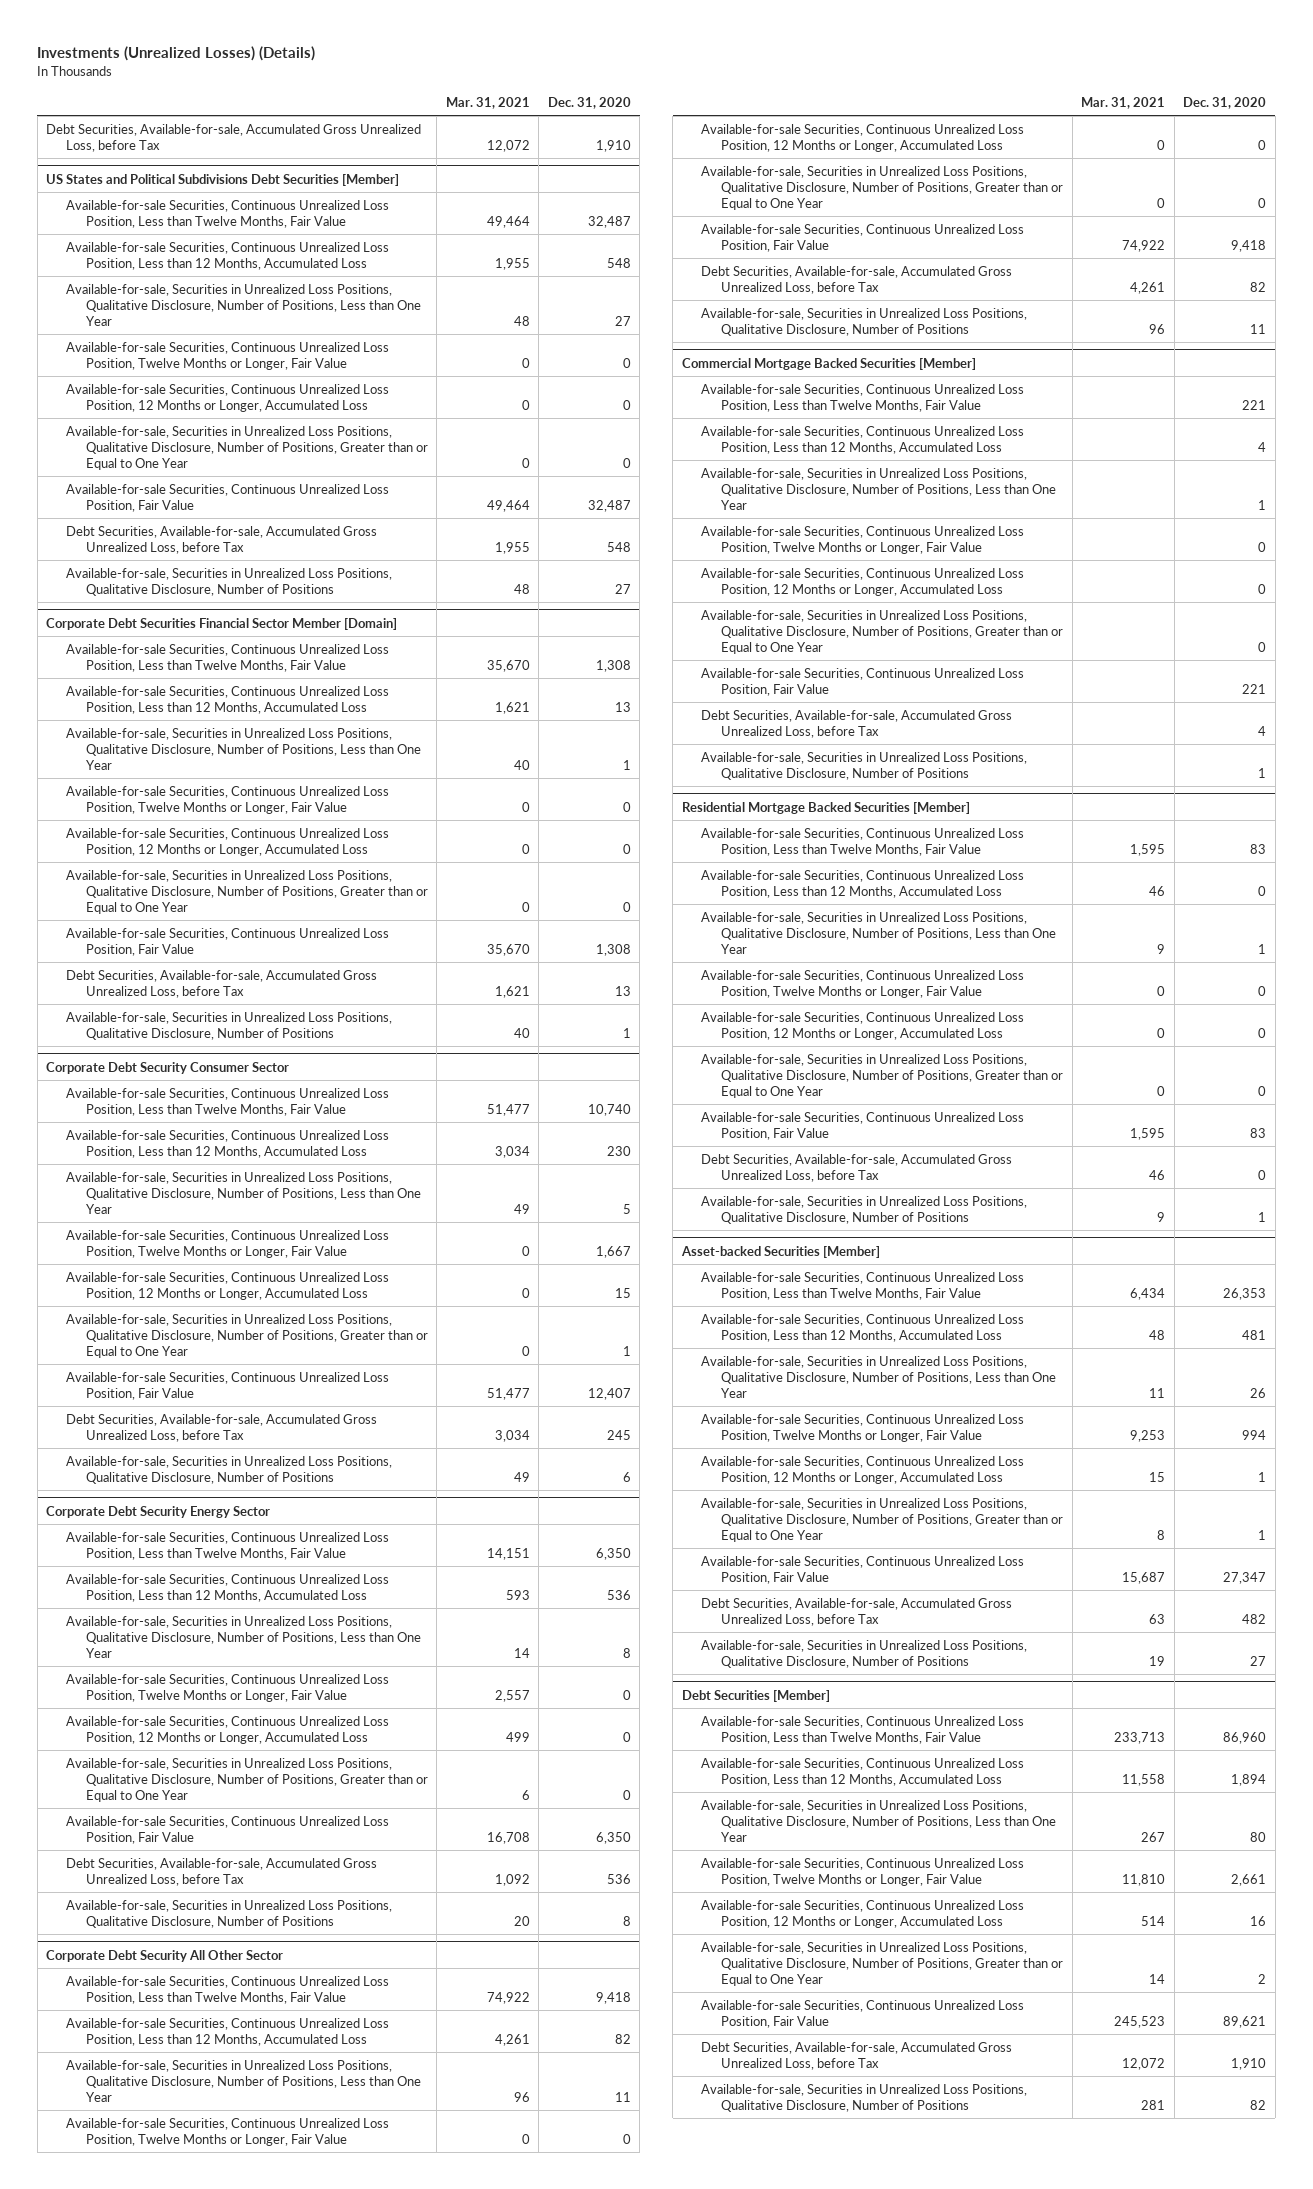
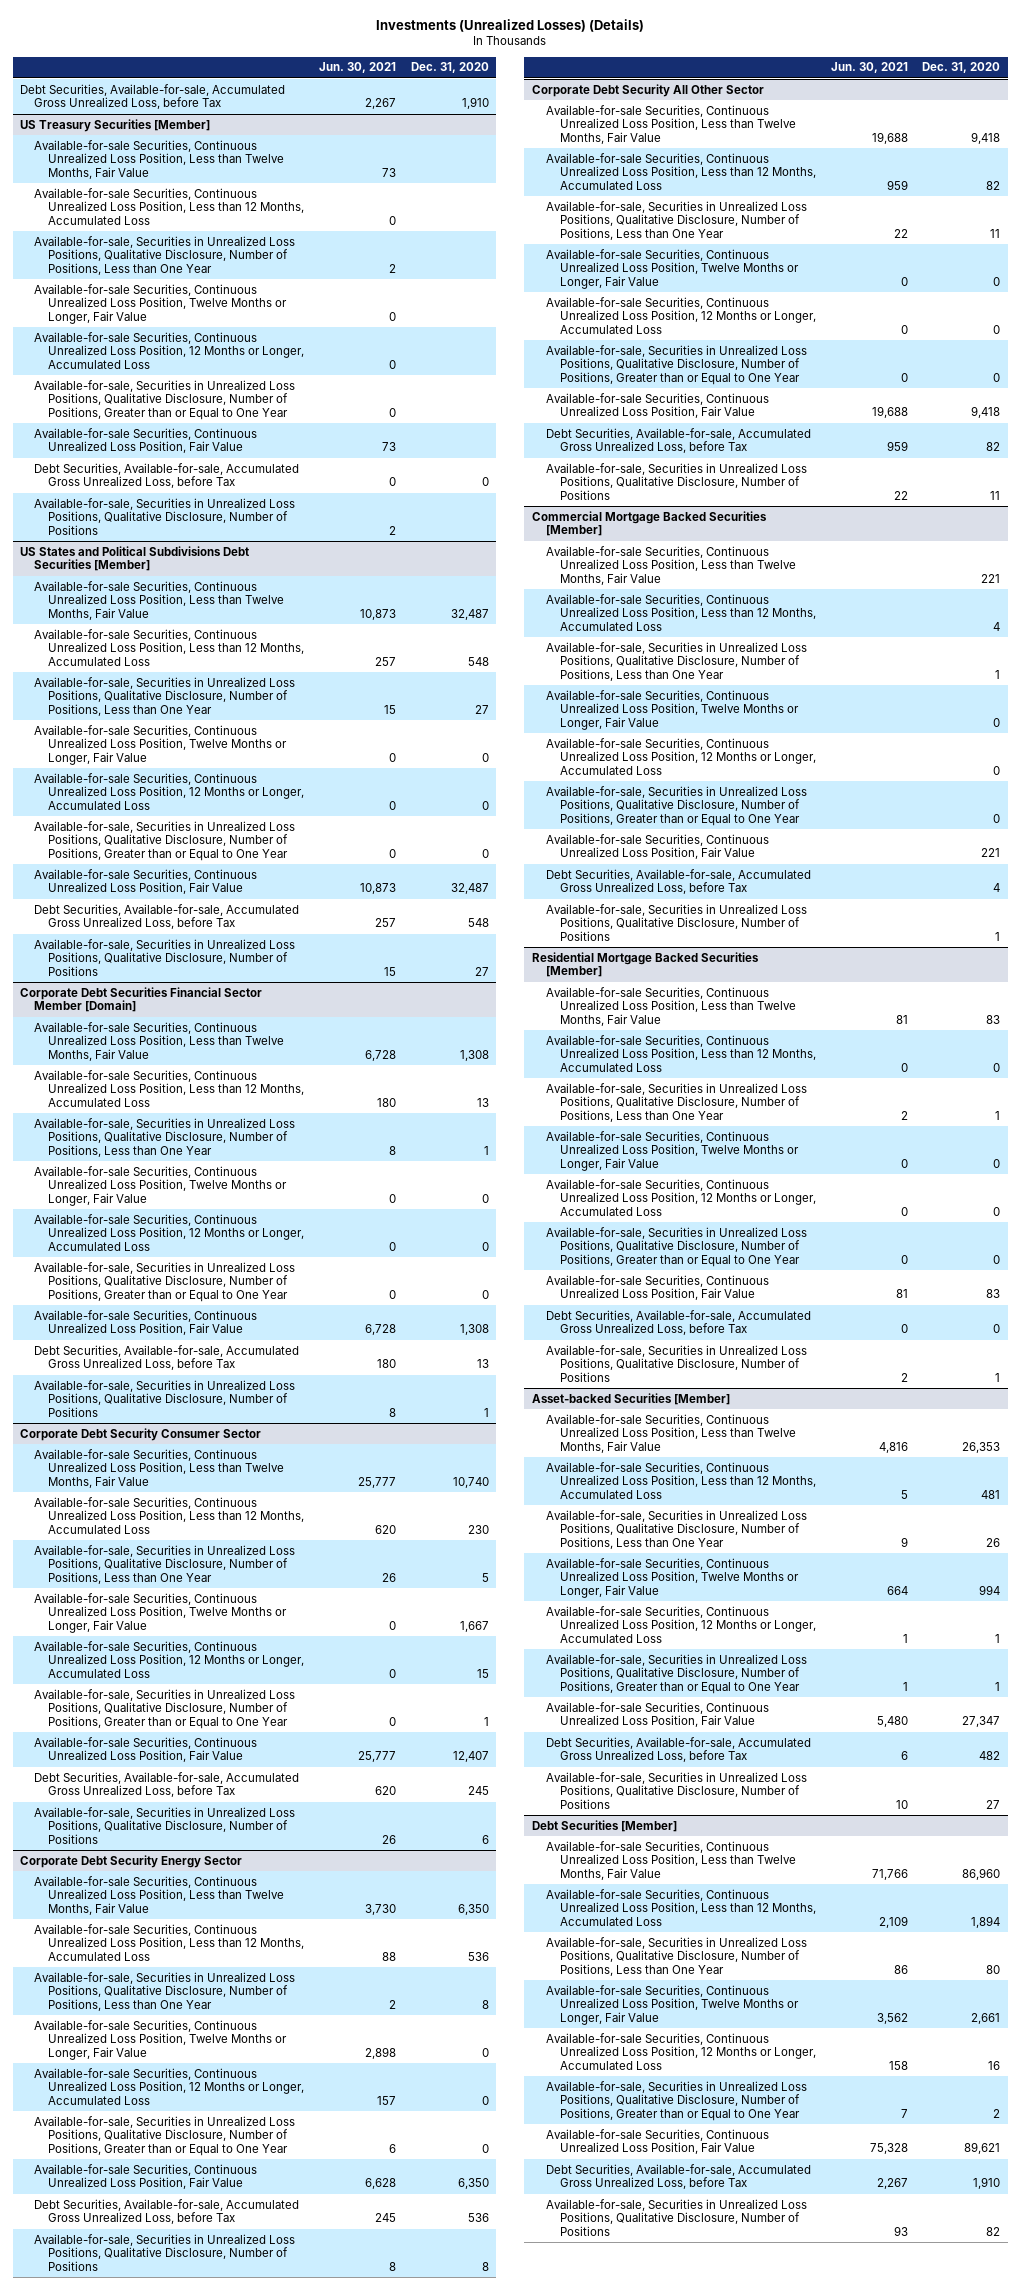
[445,96,530,109] Mar. 31, 2021 -> none
none -> [318,62,396,74] Jun. 30, 2021
none -> [19,118,210,132] US Treasury Securities [Member]
none -> [34,139,285,179] Available-for-sale Securities, Continuous Unrealized Loss Position, Less than Twelve Months, Fair Value
none -> [34,187,305,225] Available-for-sale Securities, Continuous Unrealized Loss Position, Less than 12 Months, Accumulated Loss
none -> [34,235,296,275] Available-for-sale, Securities in Unrealized Loss Positions, Qualitative Disclosure, Number of Positions, Less than One Year
none -> [34,283,288,324] Available-for-sale Securities, Continuous Unrealized Loss Position, Twelve Months or Longer, Fair Value
none -> [34,331,305,369] Available-for-sale Securities, Continuous Unrealized Loss Position, 12 Months or Longer, Accumulated Loss
none -> [34,379,296,420] Available-for-sale, Securities in Unrealized Loss Positions, Qualitative Disclosure, Number of Positions, Greater than or Equal to One Year
none -> [34,427,258,454] Available-for-sale Securities, Continuous Unrealized Loss Position, Fair Value
none -> [34,462,300,489] Debt Securities, Available-for-sale, Accumulated Gross Unrealized Loss, before Tax
none -> [34,497,296,535] Available-for-sale, Securities in Unrealized Loss Positions, Qualitative Disclosure, Number of Positions

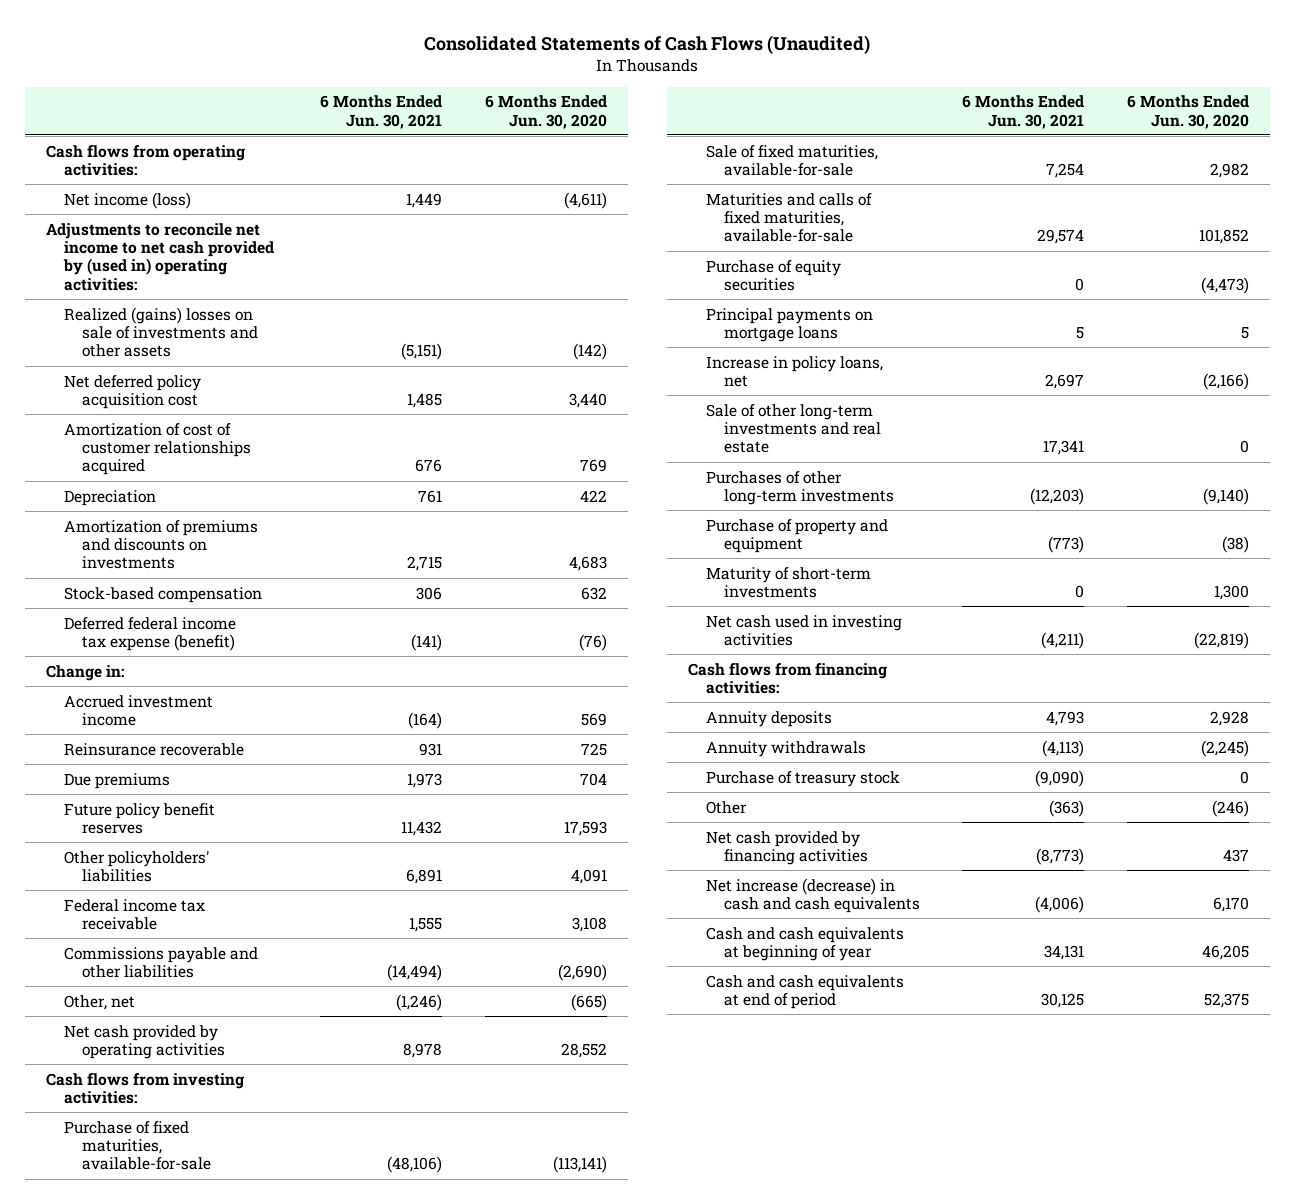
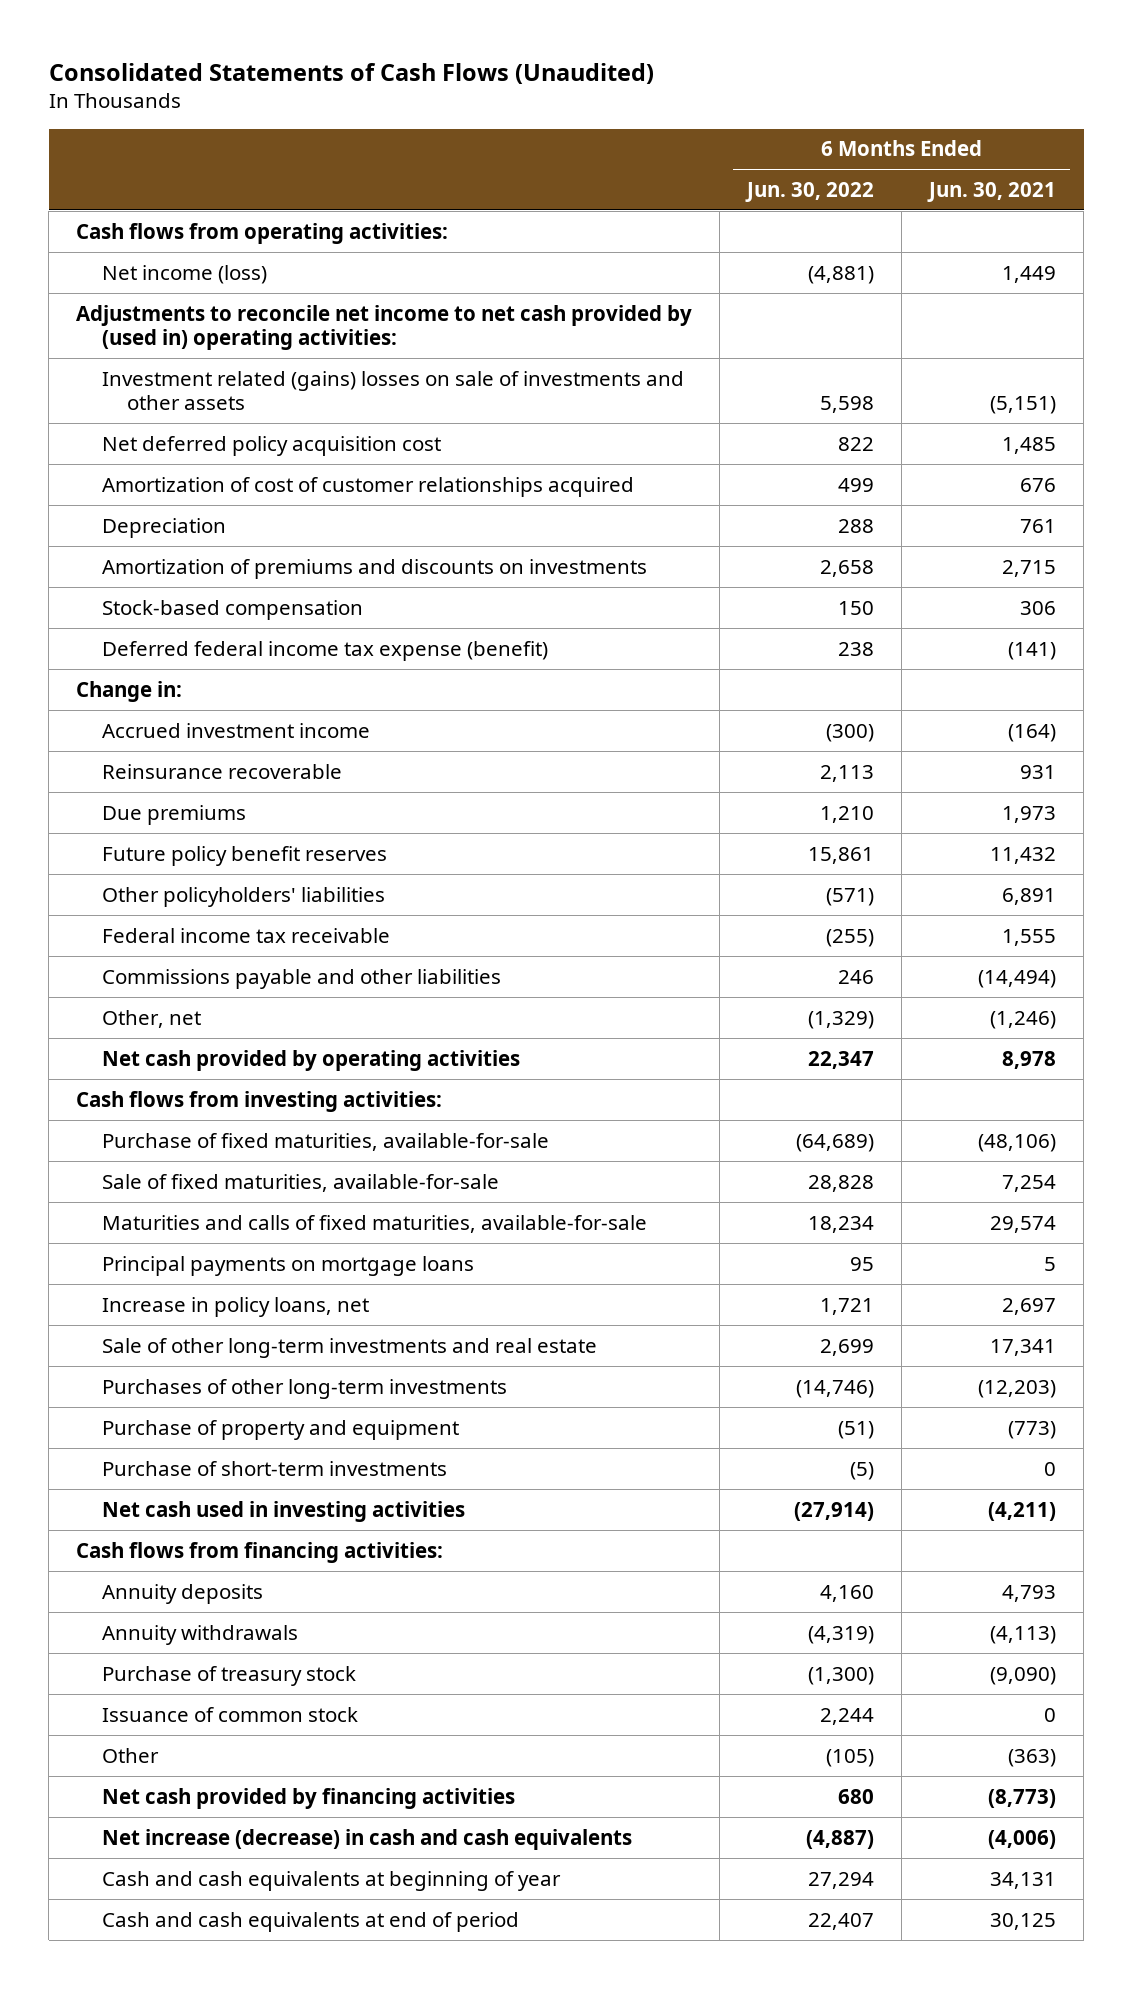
[484,95,607,129] 6 Months Ended Jun. 30, 2020 -> none
none -> [745,182,875,203] Jun. 30, 2022
[64,306,258,358] Realized (gains) losses on sale of investments and other assets -> [101,370,684,410] Investment related (gains) losses on sale of investments and other assets
[706,259,842,291] Purchase of equity securities -> none
[706,566,872,598] Maturity of short-term investments -> [101,1460,447,1476] Purchase of short-term investments
none -> [101,1706,358,1722] Issuance of common stock

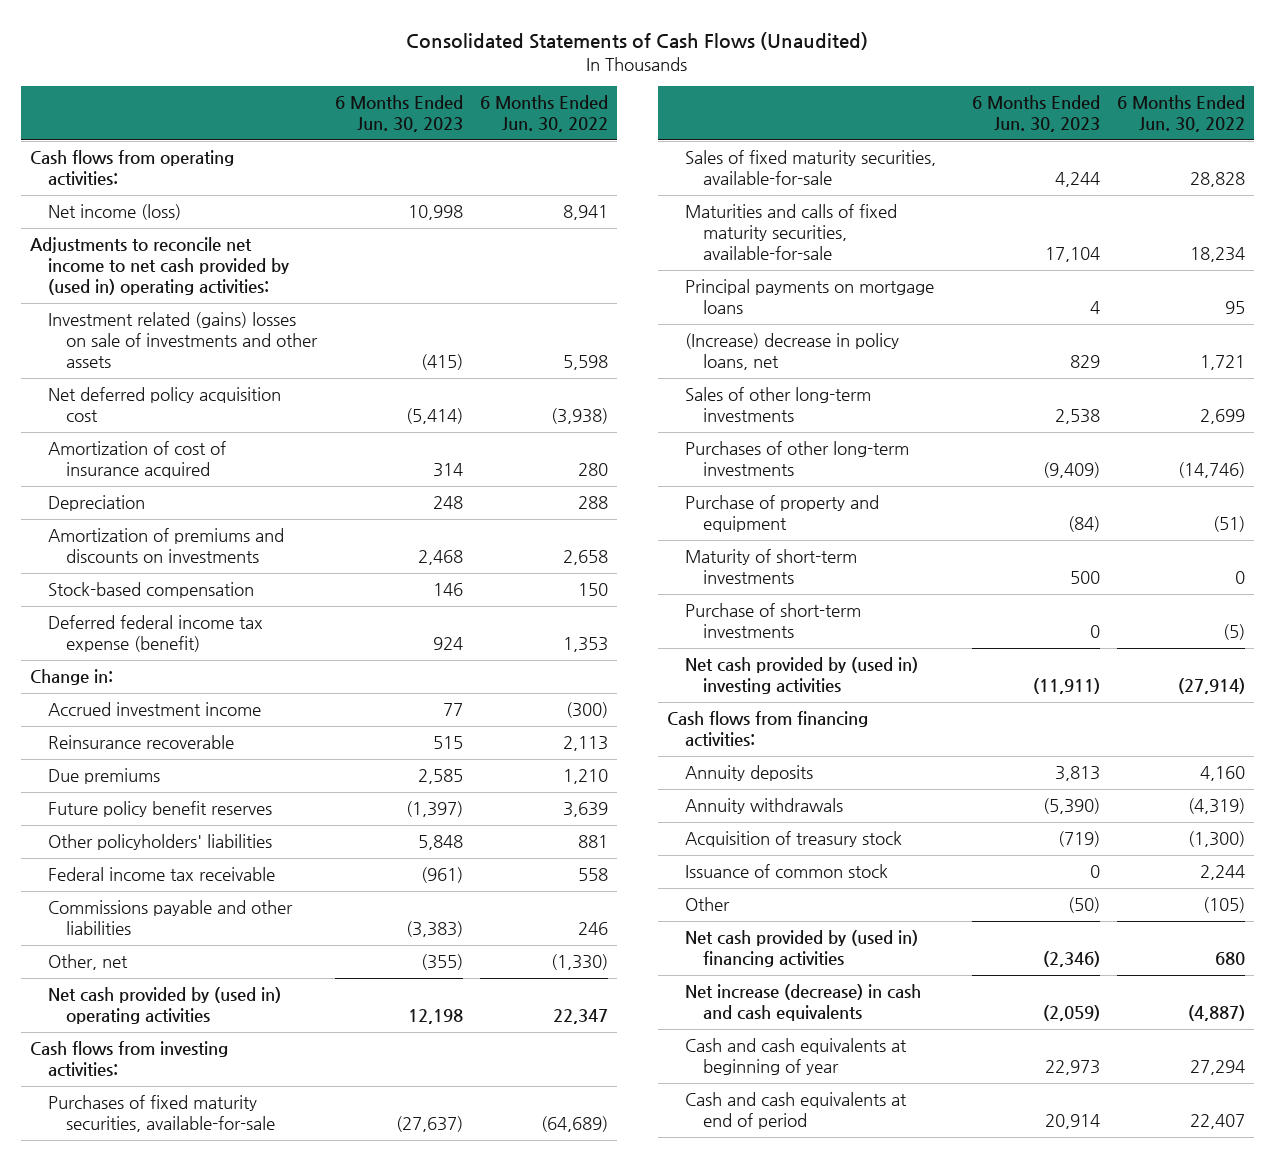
[927,182,1057,203] Jun. 30, 2021 -> none
none -> [334,95,463,133] 6 Months Ended Jun. 30, 2023
[808,265,875,284] (4,881) -> [563,205,609,221] 8,941
[838,436,875,451] 822 -> [551,408,609,425] (3,938)
[101,476,634,497] Amortization of cost of customer relationships acquired -> [48,441,227,479] Amortization of cost of insurance acquired
[838,477,875,492] 499 -> [578,463,609,477] 280
[838,641,875,656] 238 -> [563,637,609,653] 1,353
[808,846,875,864] 15,861 -> [563,802,609,818] 3,639
[826,887,875,906] (571) -> [578,835,609,849] 881
[826,928,875,947] (255) -> [578,868,609,882] 558
[808,1010,875,1029] (1,329) -> [551,954,609,971] (1,330)
[101,1049,520,1071] Net cash provided by operating activities -> [48,987,282,1025] Net cash provided by (used in) operating activities
[101,1132,549,1151] Purchase of fixed maturities, available-for-sale -> [48,1095,276,1133] Purchases of fixed maturity securities, available-for-sale
[101,1173,499,1192] Sale of fixed maturities, available-for-sale -> [685,150,937,186] Sales of fixed maturity securities, available-for-sale
[101,1214,647,1233] Maturities and calls of fixed maturities, available-for-sale -> [685,204,898,261] Maturities and calls of fixed maturity securities, available-for-sale
[101,1296,369,1317] Increase in policy loans, net -> [685,333,900,371] (Increase) decrease in policy loans, net
[101,1337,597,1358] Sale of other long-term investments and real estate -> [685,387,872,423] Sales of other long-term investments
none -> [685,549,858,585] Maturity of short-term investments
[101,1500,465,1522] Net cash used in investing activities -> [685,657,919,695] Net cash provided by (used in) investing activities
[101,1665,356,1686] Purchase of treasury stock -> [685,831,903,848] Acquisition of treasury stock
[101,1787,515,1809] Net cash provided by financing activities -> [685,930,919,968] Net cash provided by (used in) financing activities

